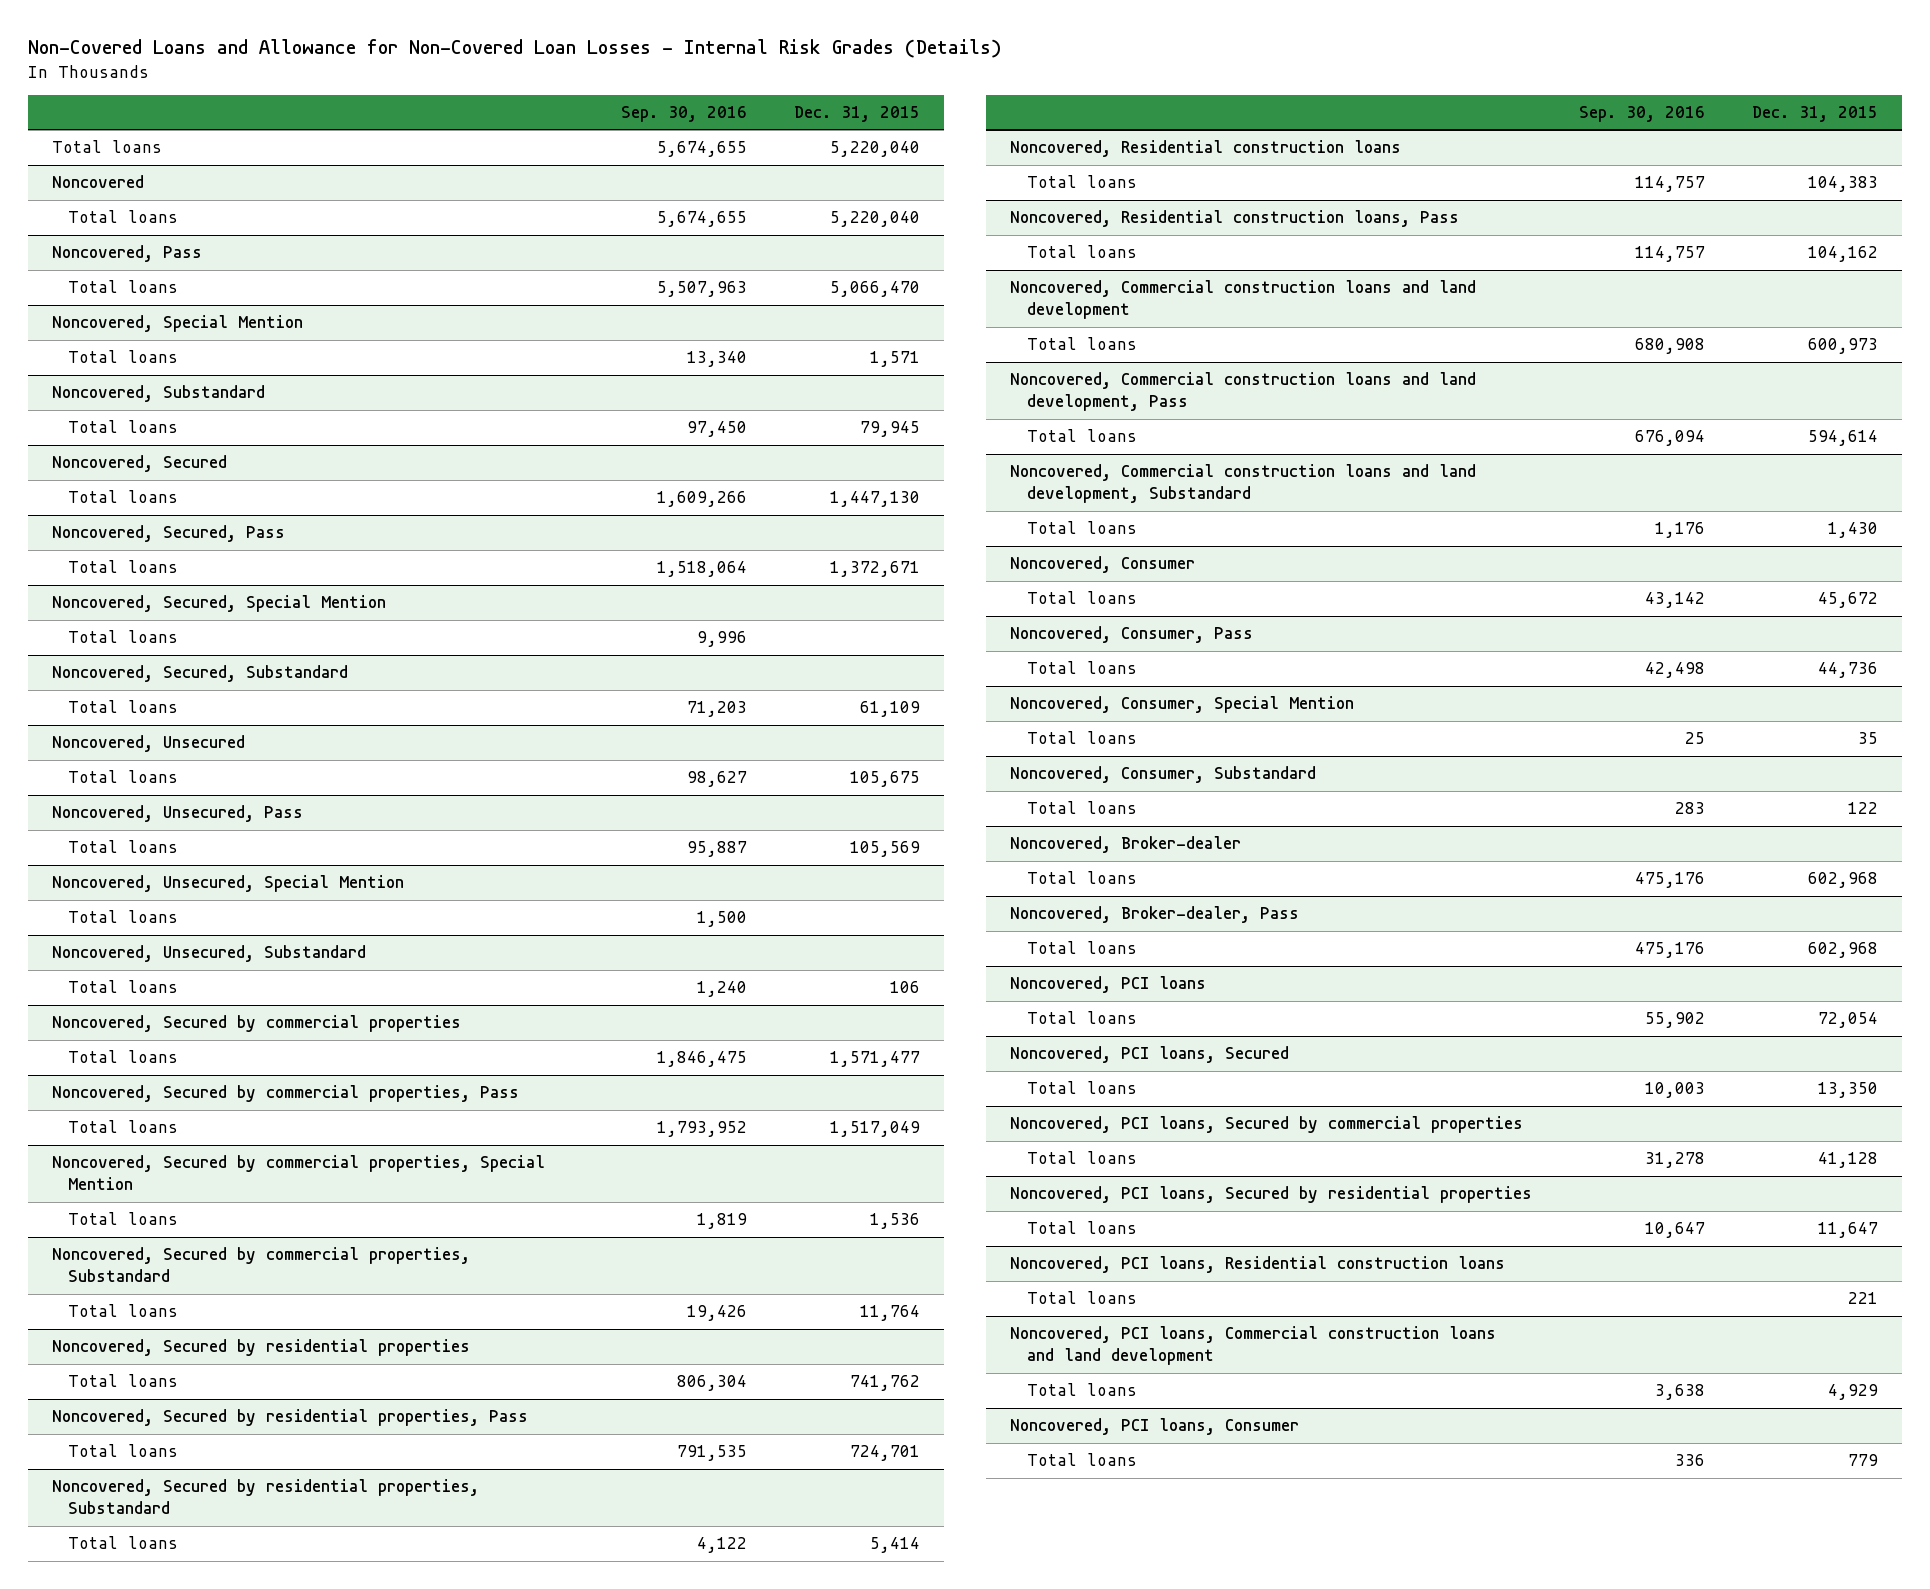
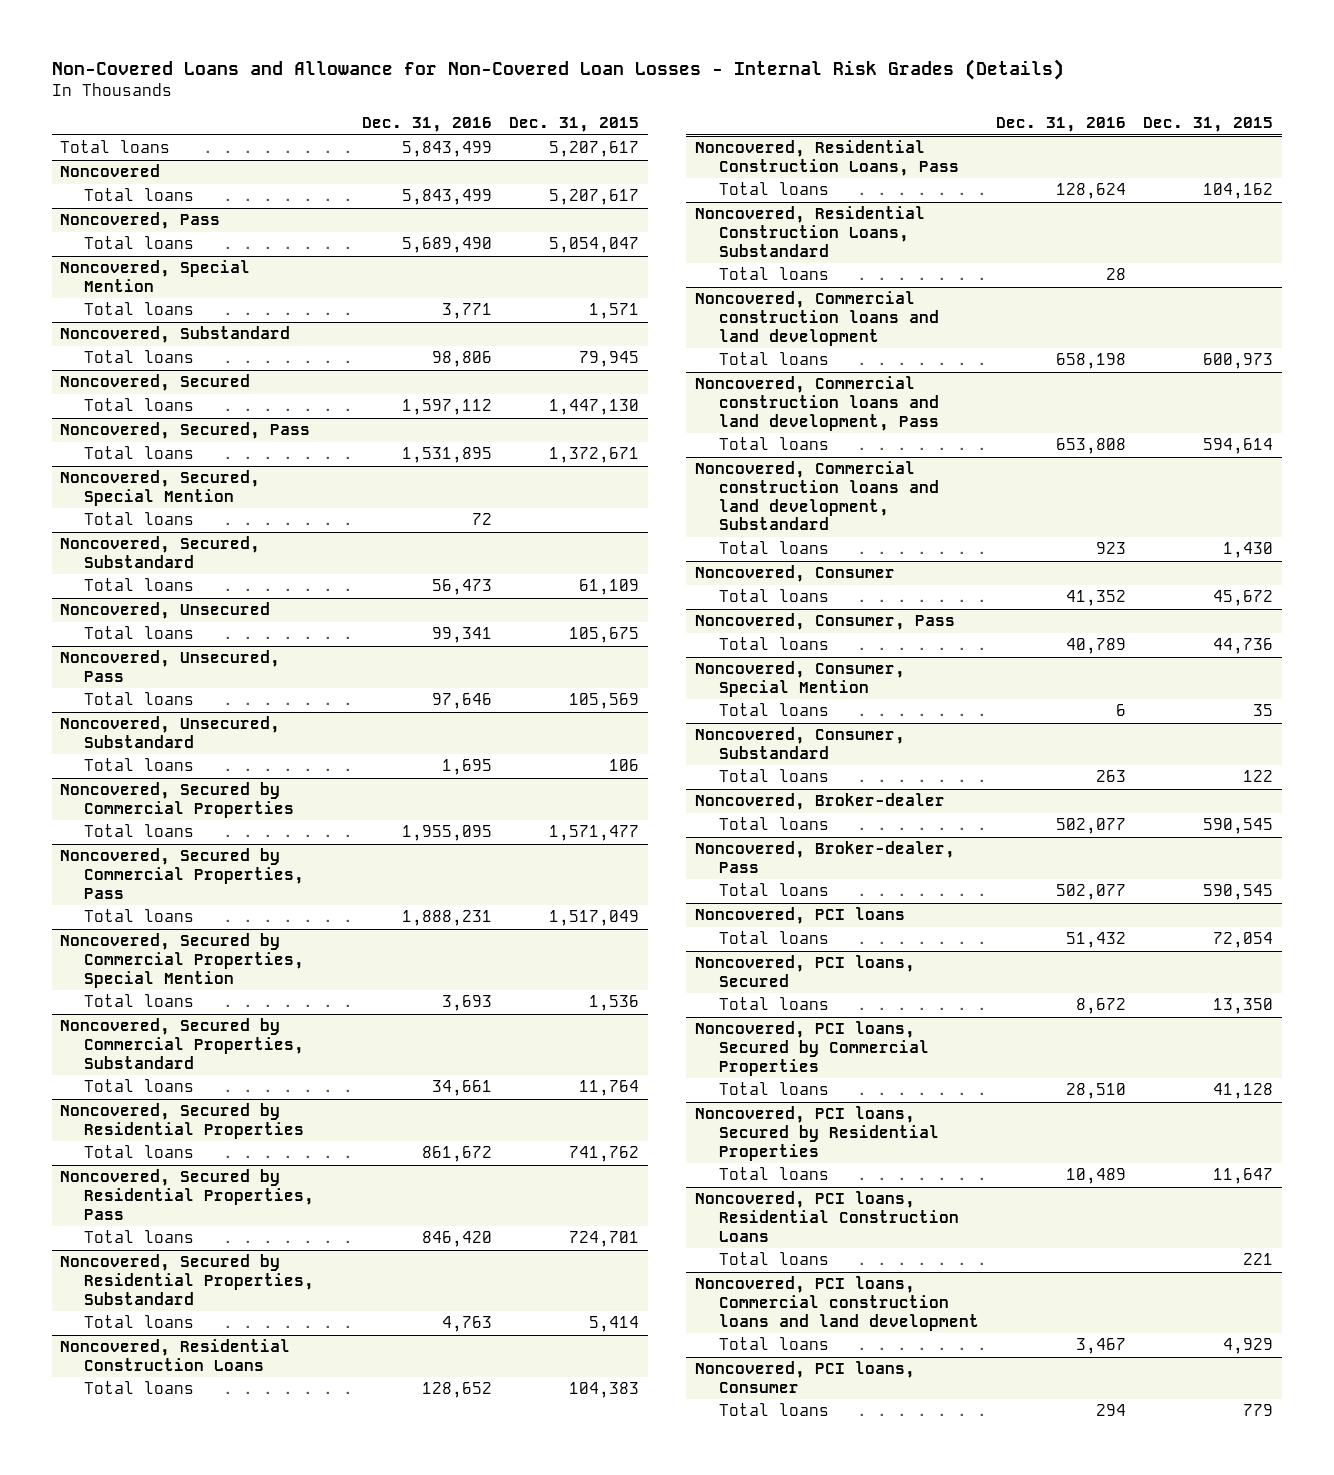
[620,105,747,122] Sep. 30, 2016 -> none
none -> [361,117,492,133] Dec. 31, 2016
[829,141,920,158] 5,220,040 -> [549,141,640,158] 5,207,617
[829,211,920,228] 5,220,040 -> [549,189,640,206] 5,207,617
[829,281,920,298] 5,066,470 -> [549,237,640,254] 5,054,047
[51,875,404,893] Noncovered, Unsecured, Special Mention -> none
[68,910,179,924] Total loans -> none
[51,1015,461,1033] Noncovered, Secured by commercial properties -> [60,782,295,818] Noncovered, Secured by Commercial Properties
[51,1085,519,1103] Noncovered, Secured by commercial properties, Pass -> [60,848,305,899] Noncovered, Secured by Commercial Properties, Pass
[51,1155,545,1191] Noncovered, Secured by commercial properties, Special Mention -> [60,933,305,988] Noncovered, Secured by Commercial Properties, Special Mention
[51,1247,470,1283] Noncovered, Secured by commercial properties, Substandard -> [60,1018,305,1069] Noncovered, Secured by Commercial Properties, Substandard
[51,1339,470,1357] Noncovered, Secured by residential properties -> [60,1103,305,1139] Noncovered, Secured by Residential Properties
[51,1409,528,1427] Noncovered, Secured by residential properties, Pass -> [60,1169,315,1220] Noncovered, Secured by Residential Properties, Pass
[51,1479,479,1515] Noncovered, Secured by residential properties, Substandard -> [60,1254,315,1305] Noncovered, Secured by Residential Properties, Substandard
[1009,140,1401,158] Noncovered, Residential construction loans -> [60,1339,291,1371] Noncovered, Residential Construction Loans
[1009,210,1459,228] Noncovered, Residential construction loans, Pass -> [694,140,959,176] Noncovered, Residential Construction Loans, Pass
none -> [694,206,925,257] Noncovered, Residential Construction Loans, Substandard
none -> [718,267,829,281] Total loans
[1808,872,1879,889] 602,968 -> [1203,818,1274,835] 590,545
[1808,942,1879,959] 602,968 -> [1203,884,1274,901] 590,545
[1009,1116,1523,1134] Noncovered, PCI loans, Secured by commercial properties -> [694,1021,929,1076] Noncovered, PCI loans, Secured by Commercial Properties
[1009,1186,1532,1204] Noncovered, PCI loans, Secured by residential properties -> [694,1106,939,1161] Noncovered, PCI loans, Secured by Residential Properties
[1009,1256,1505,1274] Noncovered, PCI loans, Residential construction loans -> [694,1191,959,1242] Noncovered, PCI loans, Residential Construction Loans

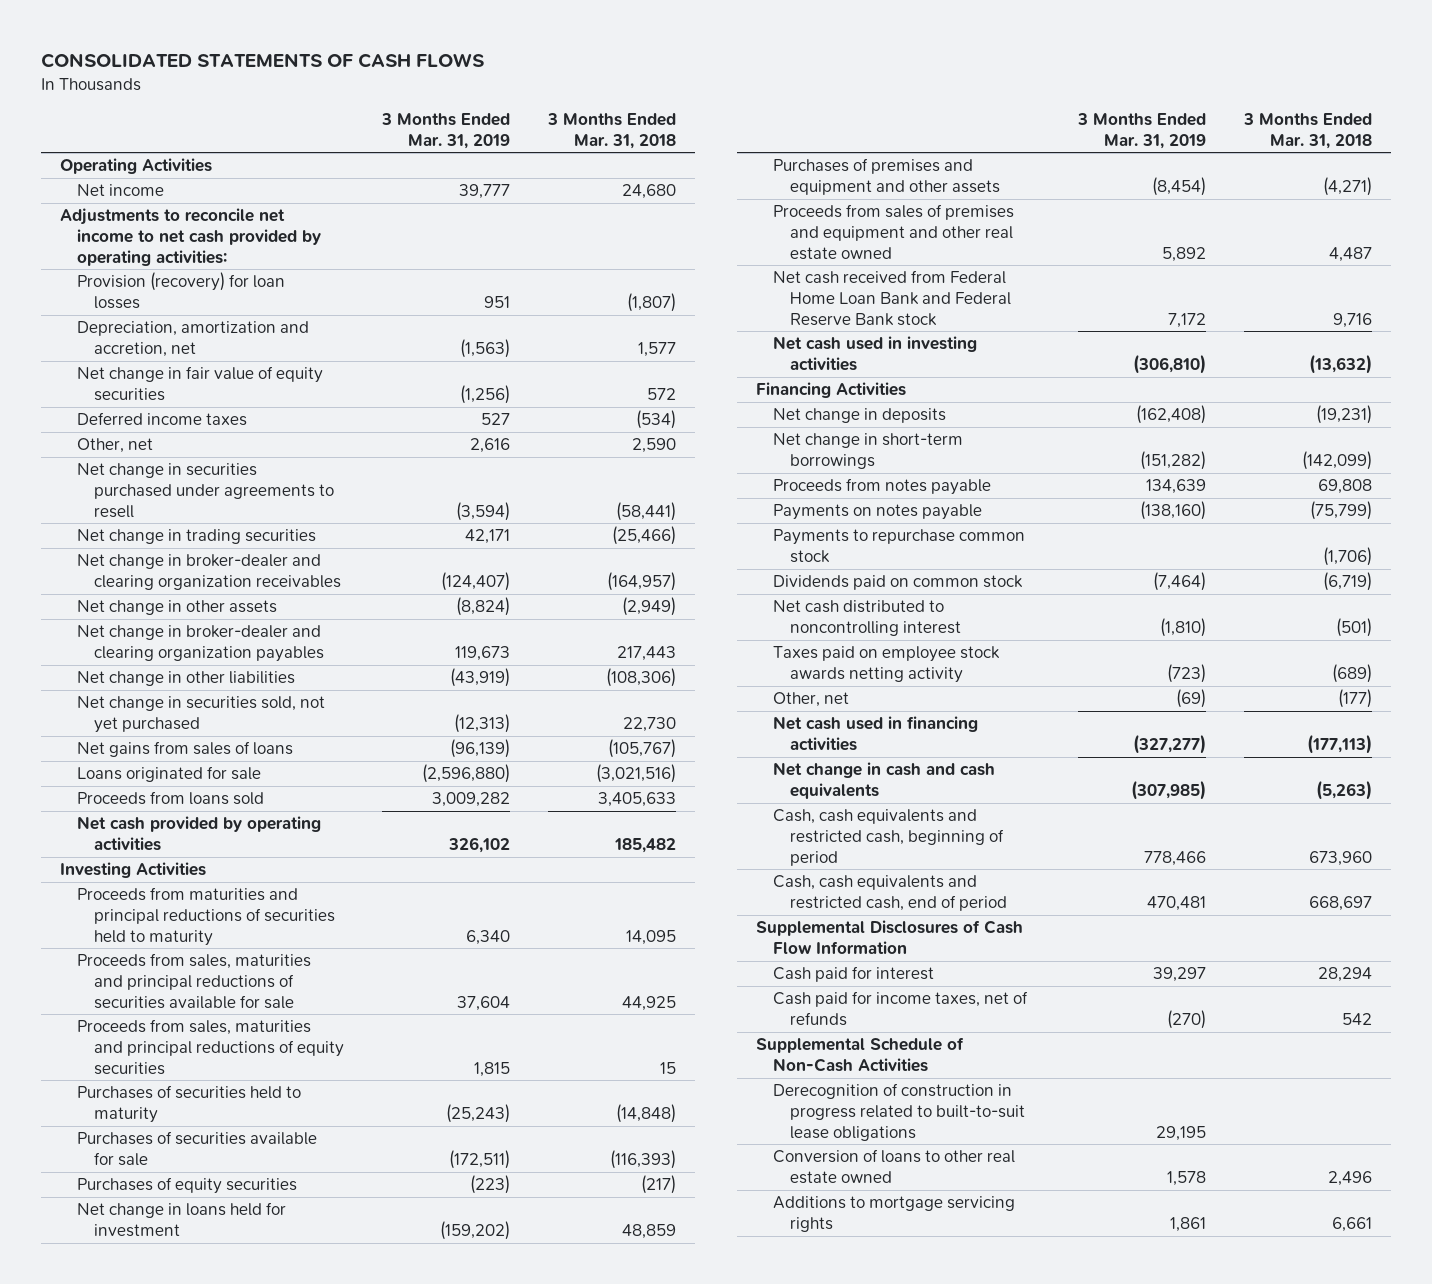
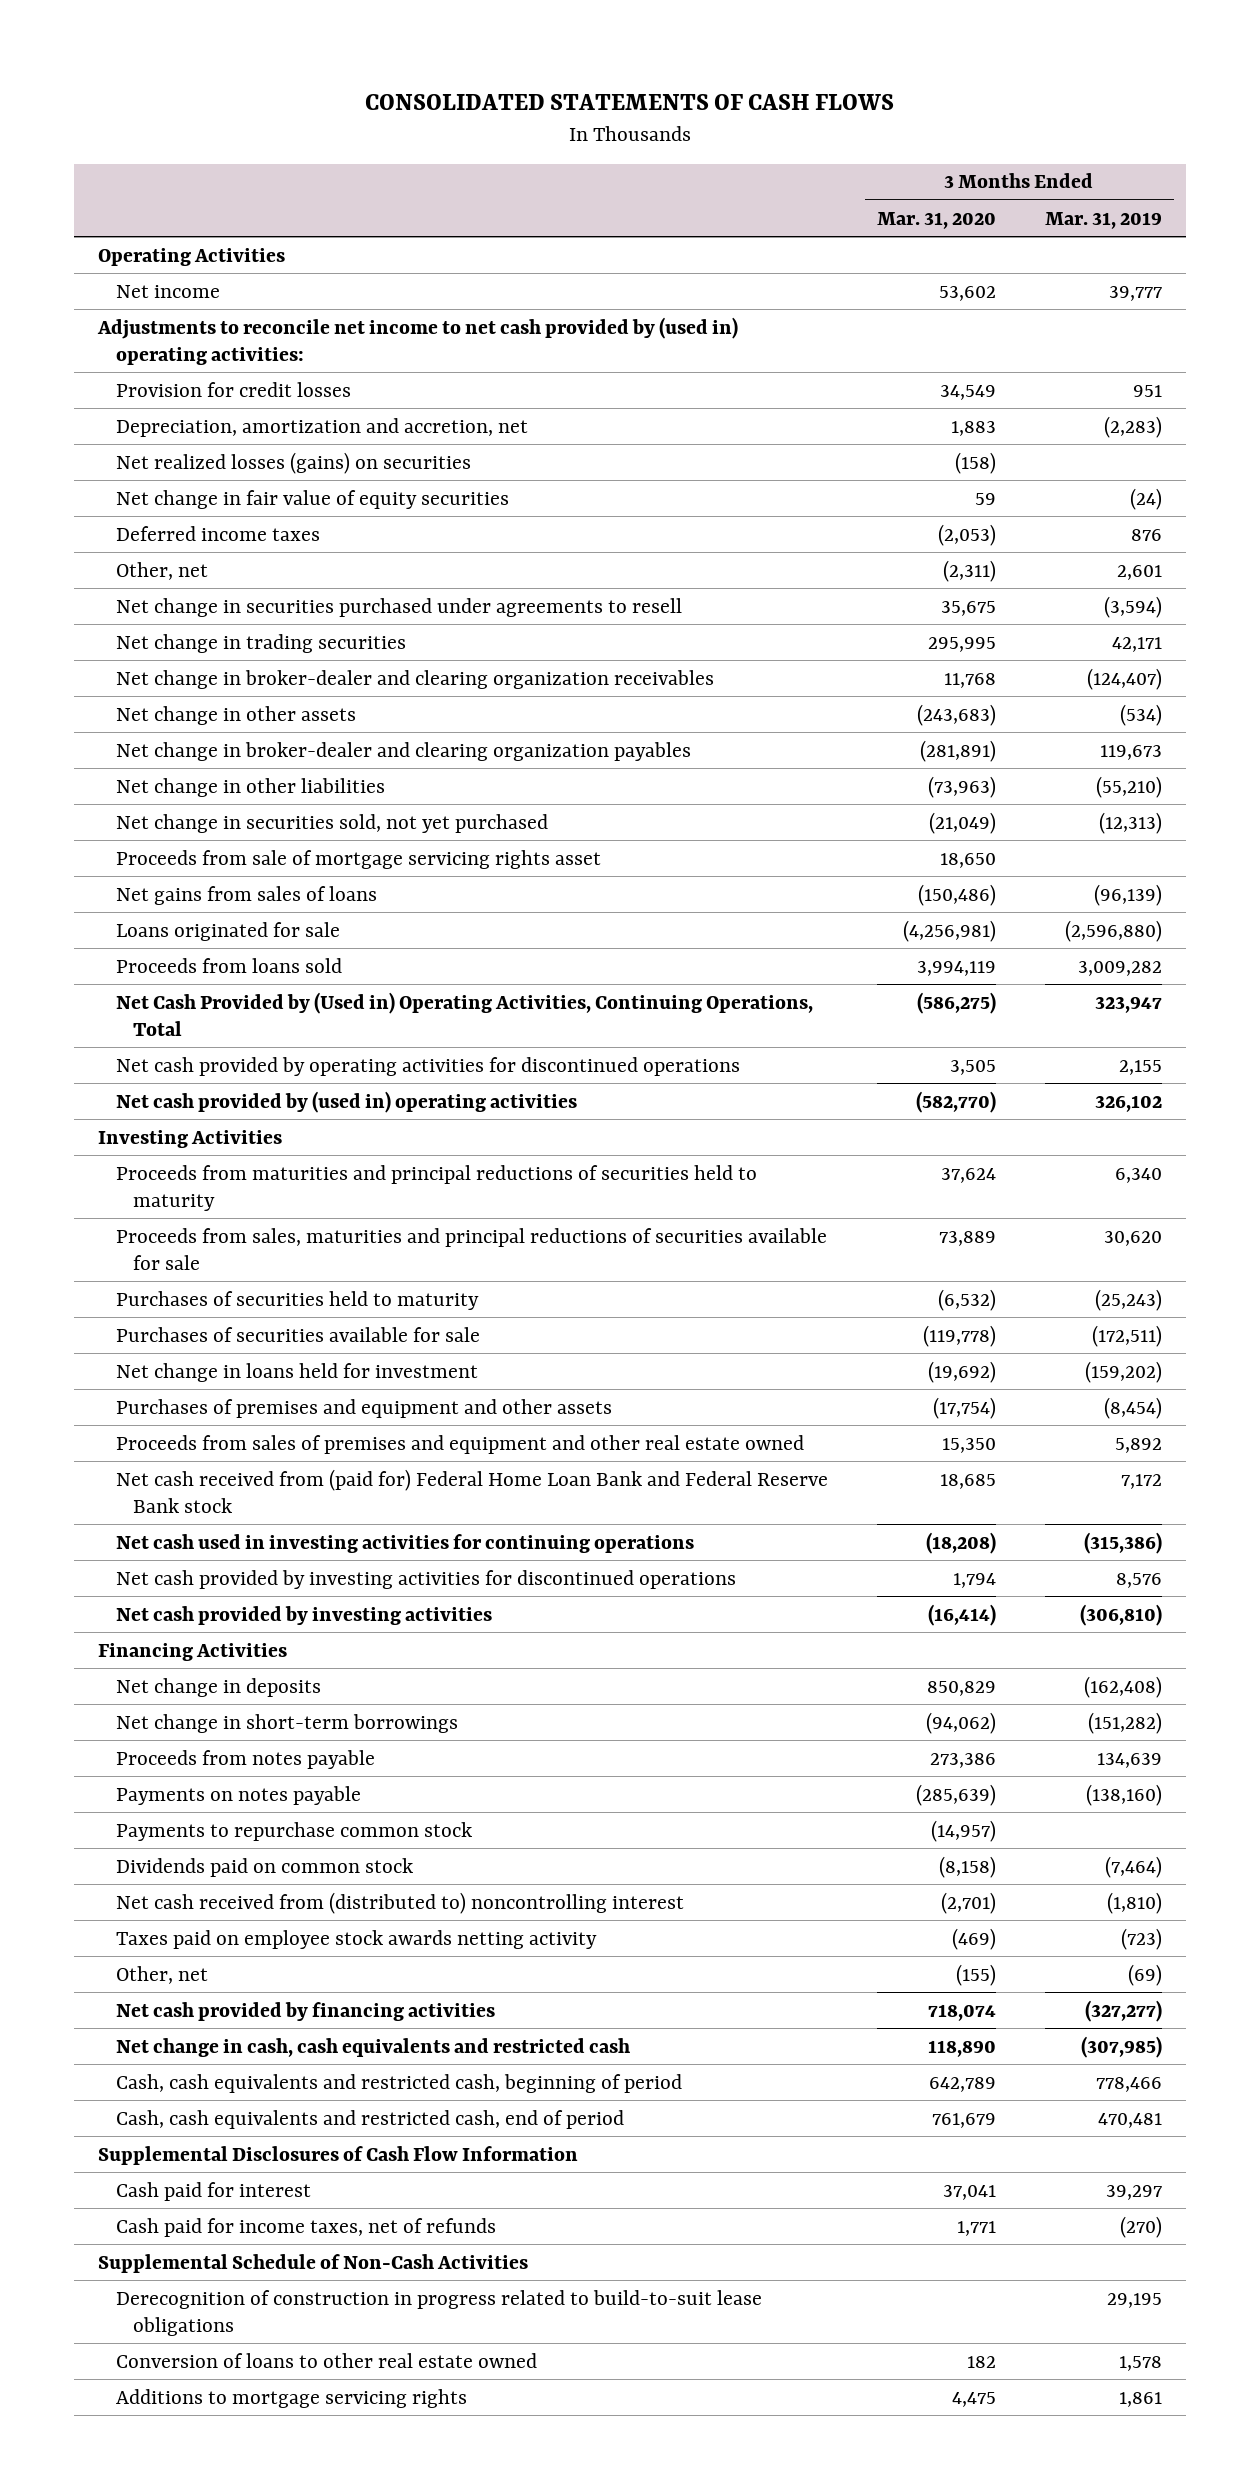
[547,113,677,149] 3 Months Ended Mar. 31, 2018 -> none
none -> [876,211,996,229] Mar. 31, 2020
[60,208,322,266] Adjustments to reconcile net income to net cash provided by operating activities: -> [97,316,739,365] Adjustments to reconcile net income to net cash provided by (used in) operating activities:
[77,272,286,309] Provision (recovery) for loan losses -> [115,381,351,397] Provision for credit losses
[460,338,511,358] (1,563) -> [1103,415,1162,438] (2,283)
none -> [115,451,471,474] Net realized losses (gains) on securities
[460,384,511,404] (1,256) -> [1129,487,1162,510] (24)
[481,413,511,426] 527 -> [1130,528,1162,541] 876
[470,438,511,454] 2,616 -> [1116,564,1162,580] 2,601
[456,597,511,617] (8,824) -> [1119,703,1162,726] (534)
[450,668,511,688] (43,919) -> [1095,775,1162,798] (55,210)
none -> [115,849,601,869] Proceeds from sale of mortgage servicing rights asset
none -> [115,991,813,1036] Net Cash Provided by (Used in) Operating Activities, Continuing Operations, Total
none -> [115,1056,740,1076] Net cash provided by operating activities for discontinued operations
[77,816,322,851] Net cash provided by operating activities -> [115,1090,577,1113] Net cash provided by (used in) operating activities
[77,1019,344,1075] Proceeds from sales, maturities and principal reductions of equity securities -> none
[457,995,511,1011] 37,604 -> [1103,1230,1162,1246] 30,620
[77,1177,298,1195] Purchases of equity securities -> none
[773,270,1012,326] Net cash received from Federal Home Loan Bank and Federal Reserve Bank stock -> [115,1468,828,1513] Net cash received from (paid for) Federal Home Loan Bank and Federal Reserve Bank stock
none -> [115,1533,694,1553] Net cash used in investing activities for continuing operations
none -> [115,1569,736,1589] Net cash provided by investing activities for discontinued operations
[773,336,978,371] Net cash used in investing activities -> [115,1605,492,1625] Net cash provided by investing activities
[773,600,962,636] Net cash distributed to noncontrolling interest -> [115,1891,684,1914] Net cash received from (distributed to) noncontrolling interest
[773,716,979,751] Net cash used in financing activities -> [115,2001,495,2021] Net cash provided by financing activities
[773,762,996,799] Net change in cash and cash equivalents -> [115,2037,630,2057] Net change in cash, cash equivalents and restricted cash
[773,1083,1026,1141] Derecognition of construction in progress related to built-to-suit lease obligations -> [115,2289,762,2336] Derecognition of construction in progress related to build-to-suit lease obligations

